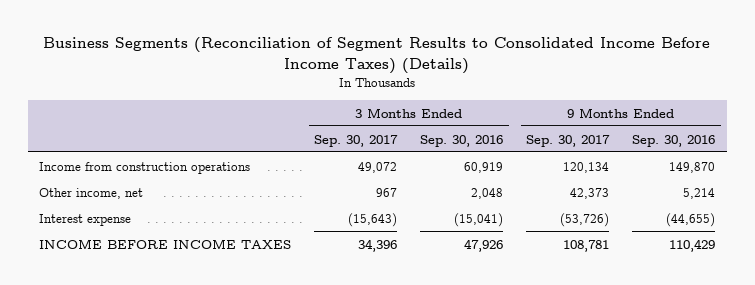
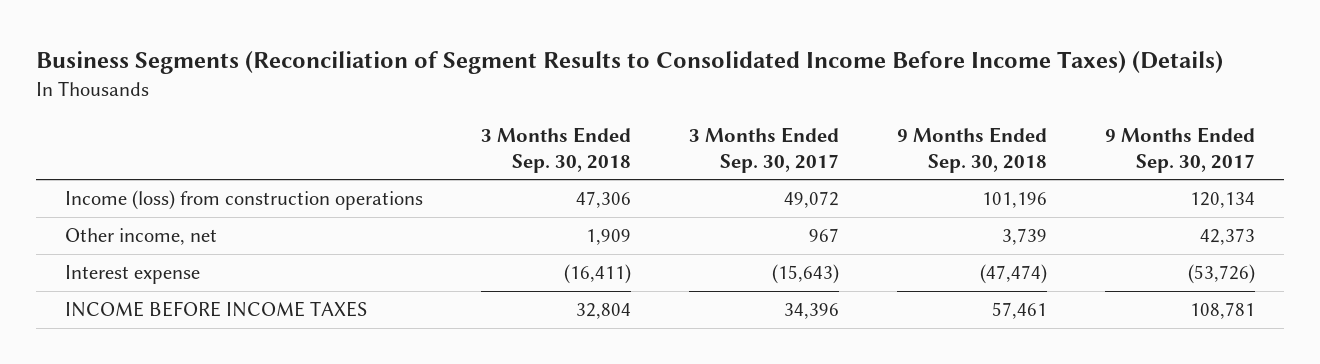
[420,134,504,147] Sep. 30, 2016 -> none
[632,134,716,147] Sep. 30, 2016 -> none
none -> [480,126,631,173] 3 Months Ended Sep. 30, 2018
none -> [897,126,1048,173] 9 Months Ended Sep. 30, 2018
[39,161,251,174] Income from construction operations -> [64,190,423,211] Income (loss) from construction operations

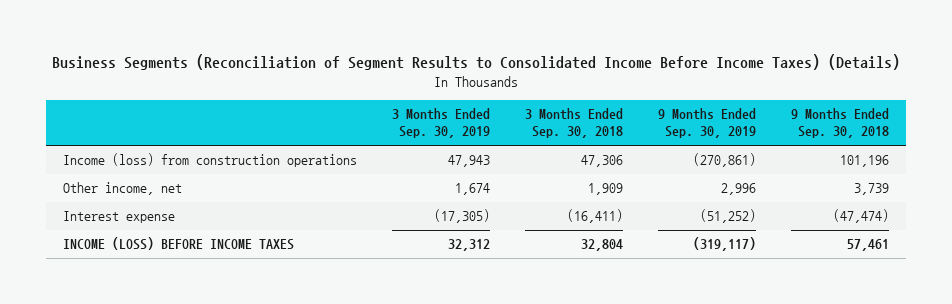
[688,126,839,173] 3 Months Ended Sep. 30, 2017 -> none
[1105,126,1256,173] 9 Months Ended Sep. 30, 2017 -> none
none -> [392,108,491,139] 3 Months Ended Sep. 30, 2019
none -> [658,108,757,139] 9 Months Ended Sep. 30, 2019
[64,301,367,318] INCOME BEFORE INCOME TAXES -> [63,237,295,251] INCOME (LOSS) BEFORE INCOME TAXES

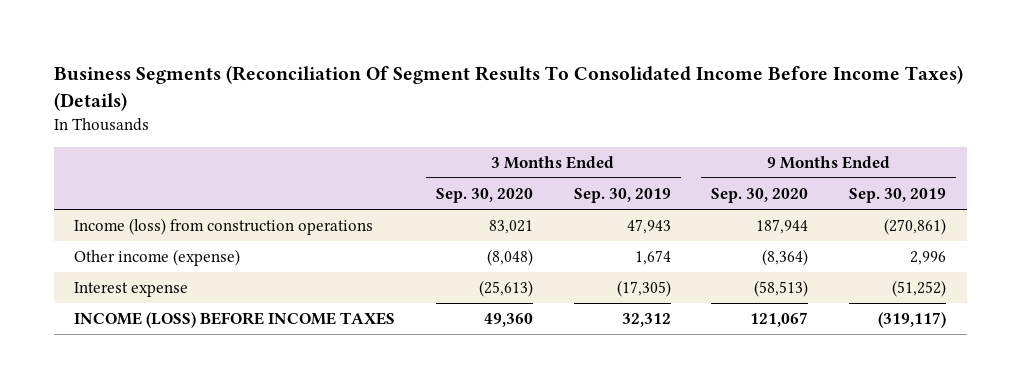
[52,54,901,71] Business Segments (Reconciliation of Segment Results to Consolidated Income Before Income Taxes) (Details) -> [53,65,963,111] Business Segments (Reconciliation Of Segment Results To Consolidated Income Before Income Taxes) (Details)
[525,108,624,139] 3 Months Ended Sep. 30, 2018 -> none
[791,108,890,139] 9 Months Ended Sep. 30, 2018 -> none
none -> [435,188,533,204] Sep. 30, 2020
none -> [711,188,809,204] Sep. 30, 2020
[63,182,183,196] Other income, net -> [74,249,241,267] Other income (expense)

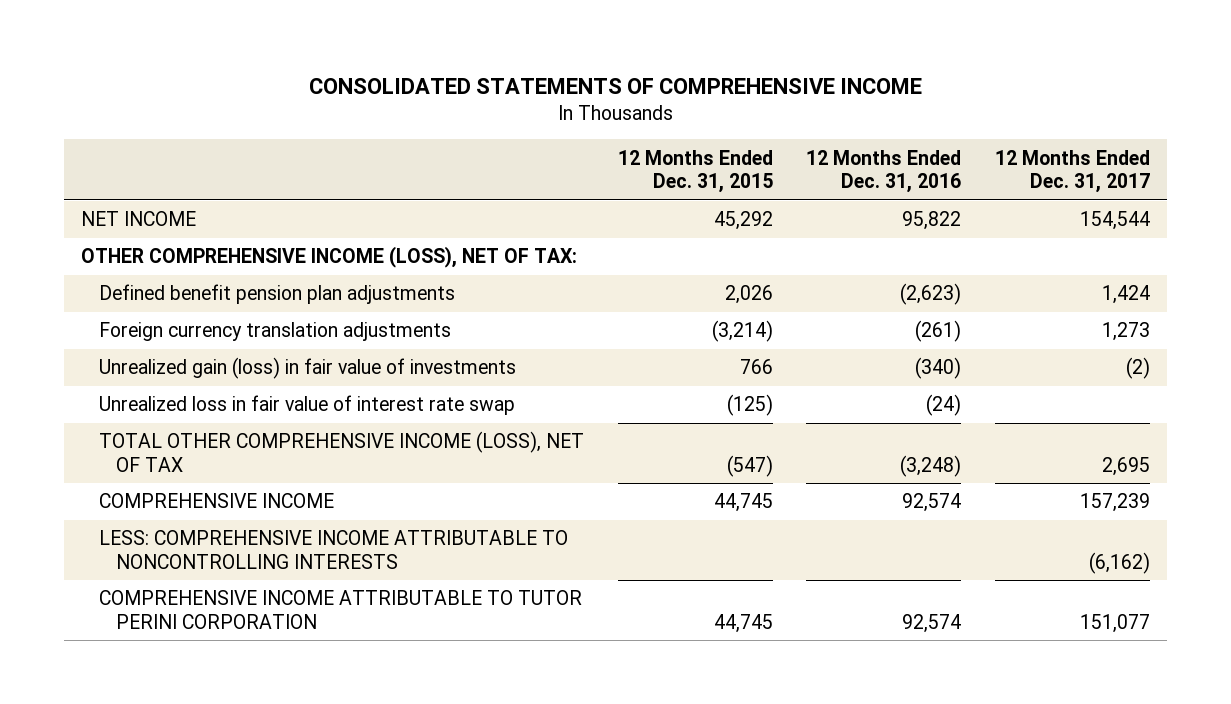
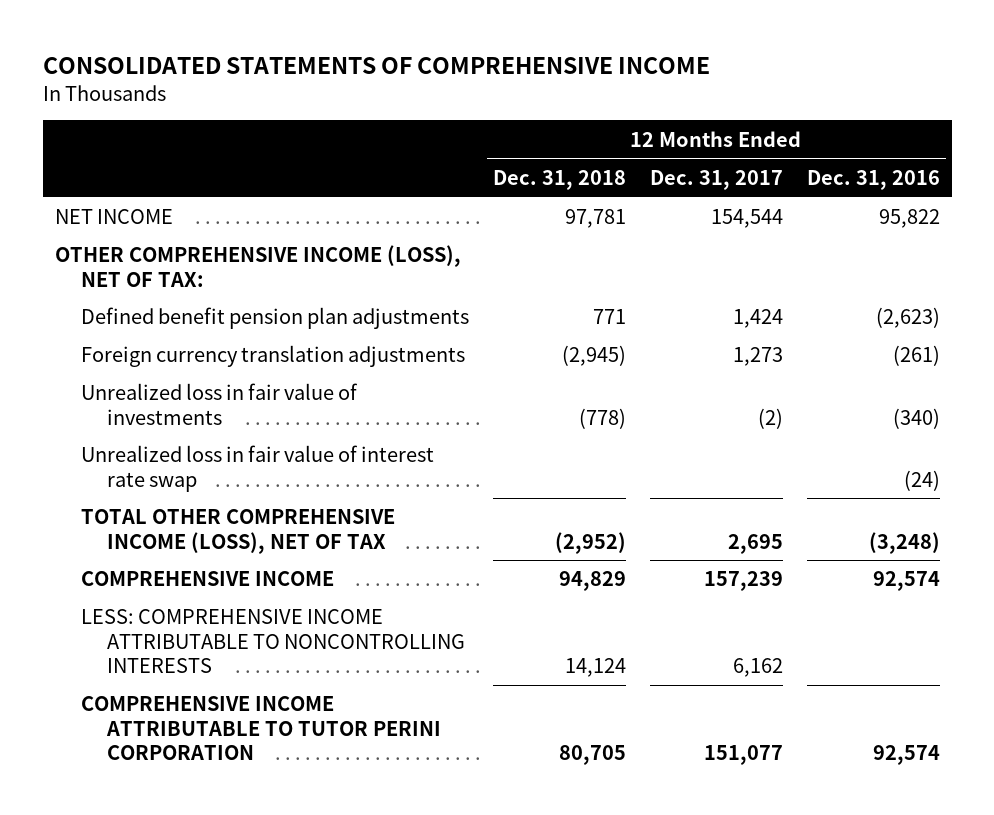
[617,149,773,193] 12 Months Ended Dec. 31, 2015 -> none
none -> [492,169,626,190] Dec. 31, 2018
[98,357,516,380] Unrealized gain (loss) in fair value of investments -> [80,383,358,425] Unrealized loss in fair value of investments
[1089,551,1151,574] (6,162) -> [732,657,783,677] 6,162

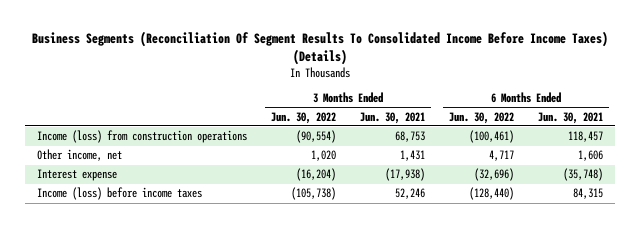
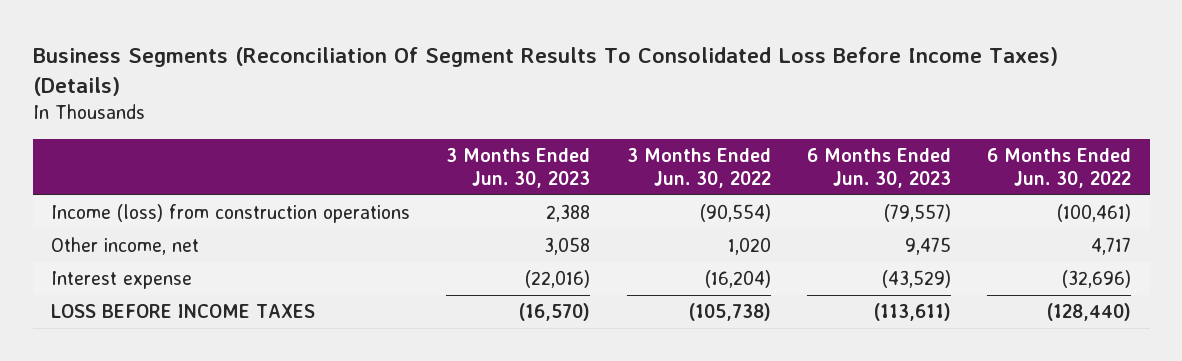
[31,30,608,66] Business Segments (Reconciliation Of Segment Results To Consolidated Income Before Income Taxes) (Details) -> [32,46,1058,97] Business Segments (Reconciliation Of Segment Results To Consolidated Loss Before Income Taxes) (Details)
[359,111,425,124] Jun. 30, 2021 -> none
[537,111,603,124] Jun. 30, 2021 -> none
none -> [446,147,591,188] 3 Months Ended Jun. 30, 2023
none -> [807,147,952,188] 6 Months Ended Jun. 30, 2023
[36,187,202,201] Income (loss) before income taxes -> [51,303,316,318] LOSS BEFORE INCOME TAXES

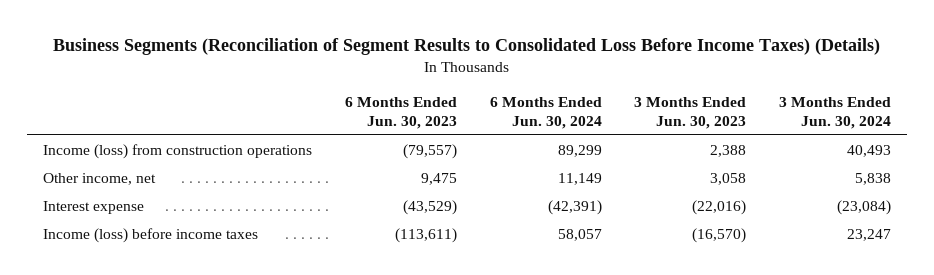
[32,46,1058,97] Business Segments (Reconciliation Of Segment Results To Consolidated Loss Before Income Taxes) (Details) -> [53,38,881,56] Business Segments (Reconciliation of Segment Results to Consolidated Loss Before Income Taxes) (Details)
[626,147,771,188] 3 Months Ended Jun. 30, 2022 -> none
[987,147,1132,188] 6 Months Ended Jun. 30, 2022 -> none
none -> [489,97,602,129] 6 Months Ended Jun. 30, 2024
none -> [779,97,892,129] 3 Months Ended Jun. 30, 2024
[51,303,316,318] LOSS BEFORE INCOME TAXES -> [43,228,259,244] Income (loss) before income taxes

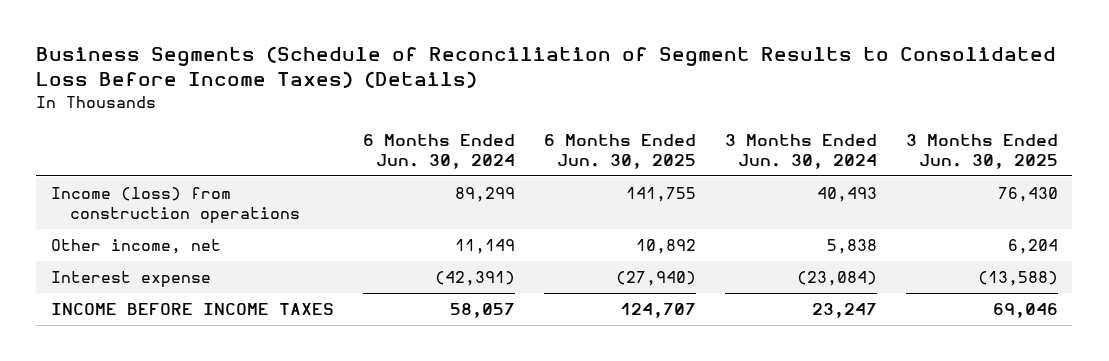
[53,38,881,56] Business Segments (Reconciliation of Segment Results to Consolidated Loss Before Income Taxes) (Details) -> [36,46,1057,89] Business Segments (Schedule of Reconciliation of Segment Results to Consolidated Loss Before Income Taxes) (Details)
[345,97,458,129] 6 Months Ended Jun. 30, 2023 -> none
[634,97,747,129] 3 Months Ended Jun. 30, 2023 -> none
none -> [543,134,696,169] 6 Months Ended Jun. 30, 2025
none -> [905,134,1058,169] 3 Months Ended Jun. 30, 2025
[43,228,259,244] Income (loss) before income taxes -> [50,303,334,316] INCOME BEFORE INCOME TAXES

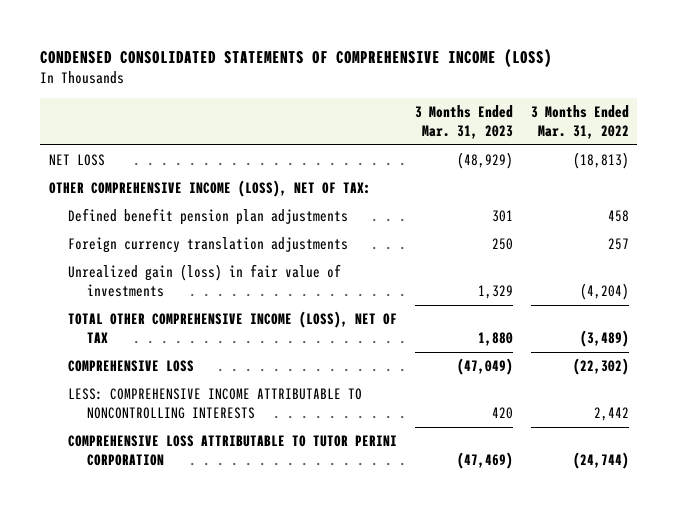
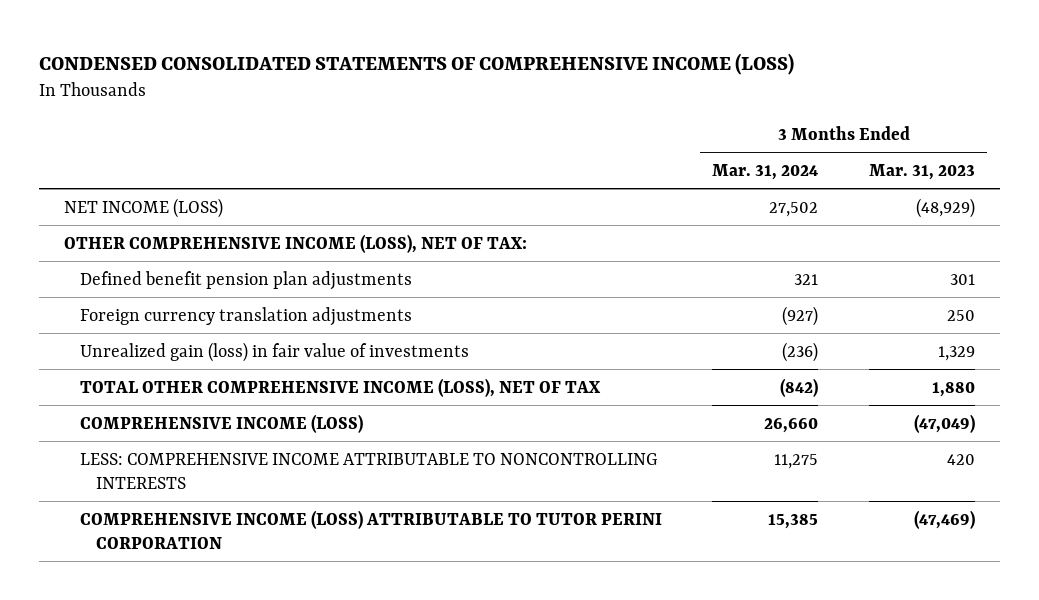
[530,105,629,140] 3 Months Ended Mar. 31, 2022 -> none
none -> [712,163,819,180] Mar. 31, 2024
[48,154,105,167] NET LOSS -> [64,197,224,218] NET INCOME (LOSS)
[67,360,194,373] COMPREHENSIVE LOSS -> [79,413,363,433] COMPREHENSIVE INCOME (LOSS)
[67,435,397,466] COMPREHENSIVE LOSS ATTRIBUTABLE TO TUTOR PERINI CORPORATION -> [79,509,662,550] COMPREHENSIVE INCOME (LOSS) ATTRIBUTABLE TO TUTOR PERINI CORPORATION

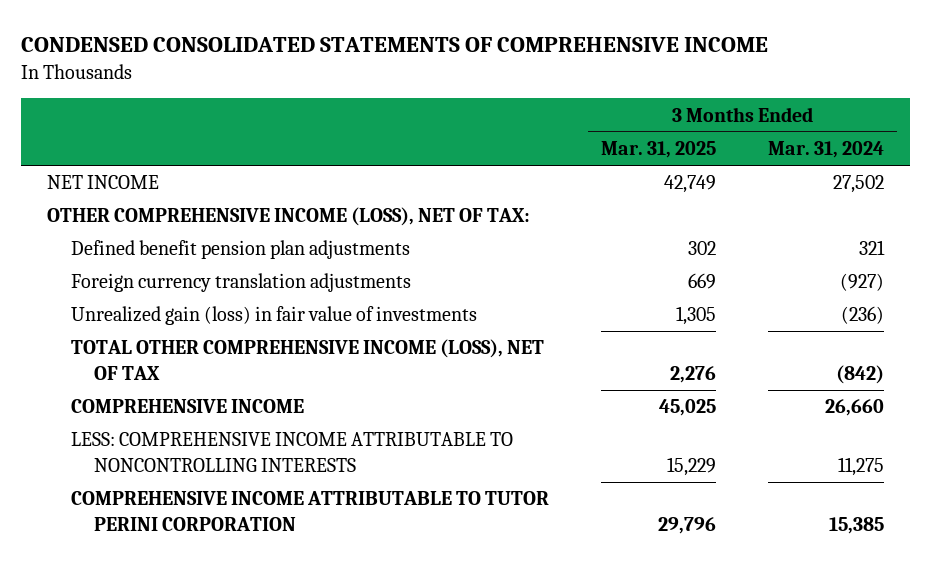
[38,52,794,75] CONDENSED CONSOLIDATED STATEMENTS OF COMPREHENSIVE INCOME (LOSS) -> [21,36,769,52] CONDENSED CONSOLIDATED STATEMENTS OF COMPREHENSIVE INCOME
[868,163,975,180] Mar. 31, 2023 -> none
none -> [601,141,717,159] Mar. 31, 2025
[64,197,224,218] NET INCOME (LOSS) -> [47,175,160,190] NET INCOME
[79,413,363,433] COMPREHENSIVE INCOME (LOSS) -> [70,399,304,414] COMPREHENSIVE INCOME
[79,509,662,550] COMPREHENSIVE INCOME (LOSS) ATTRIBUTABLE TO TUTOR PERINI CORPORATION -> [70,491,549,531] COMPREHENSIVE INCOME ATTRIBUTABLE TO TUTOR PERINI CORPORATION

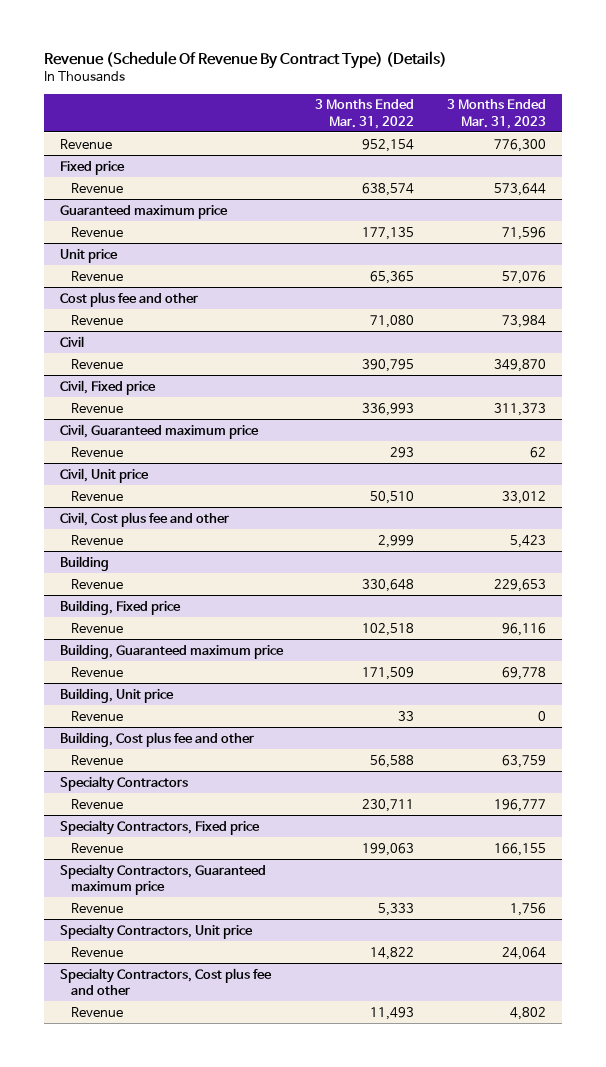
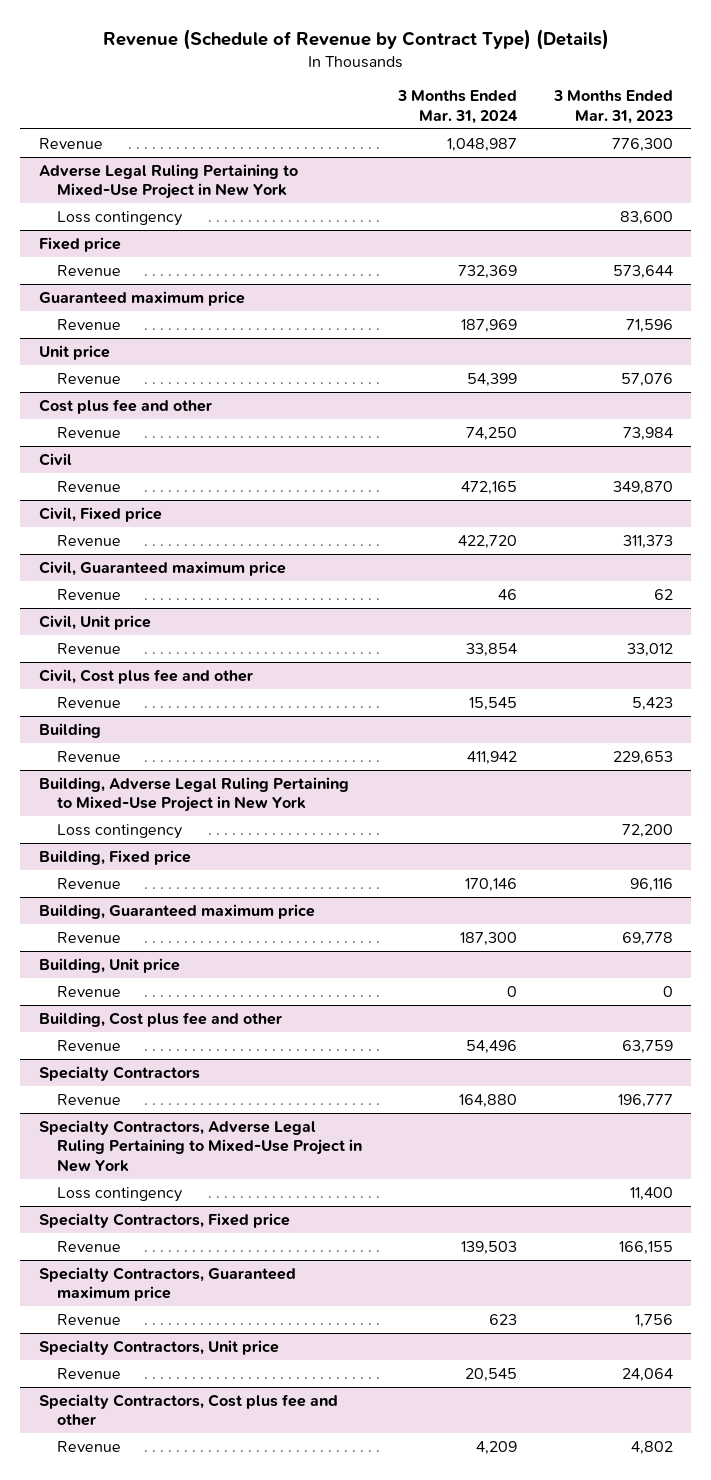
[43,50,447,69] Revenue (Schedule Of Revenue By Contract Type) (Details) -> [102,29,609,51] Revenue (Schedule of Revenue by Contract Type) (Details)
[315,99,415,129] 3 Months Ended Mar. 31, 2022 -> none
none -> [397,90,519,124] 3 Months Ended Mar. 31, 2024
none -> [38,163,298,200] Adverse Legal Ruling Pertaining to Mixed-Use Project in New York
none -> [56,210,182,226] Loss contingency
none -> [38,776,349,813] Building, Adverse Legal Ruling Pertaining to Mixed-Use Project in New York
none -> [56,823,182,839] Loss contingency
none -> [38,1119,362,1172] Specialty Contractors, Adverse Legal Ruling Pertaining to Mixed-Use Project in New York
none -> [56,1186,182,1202] Loss contingency

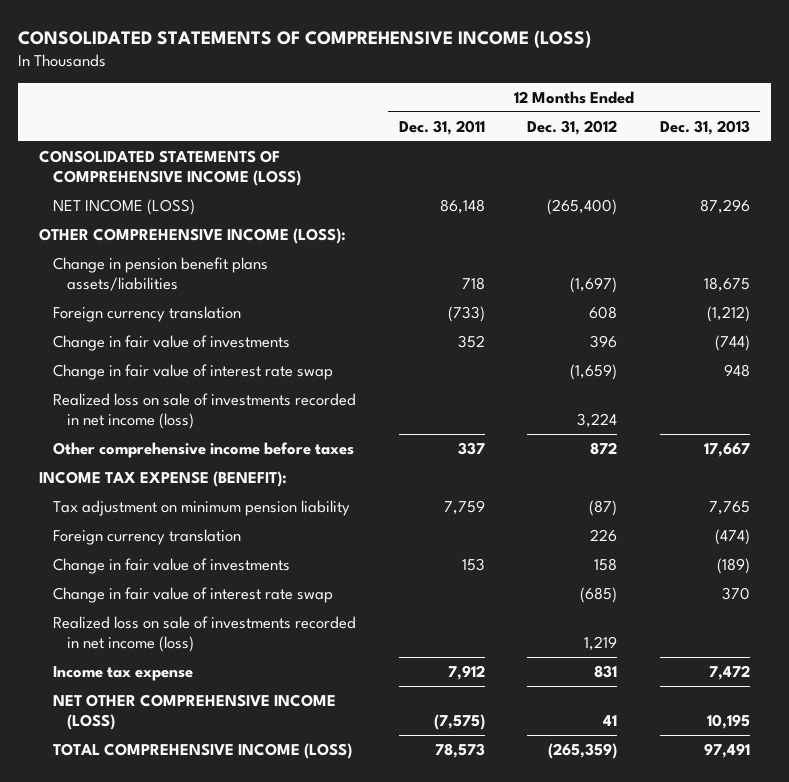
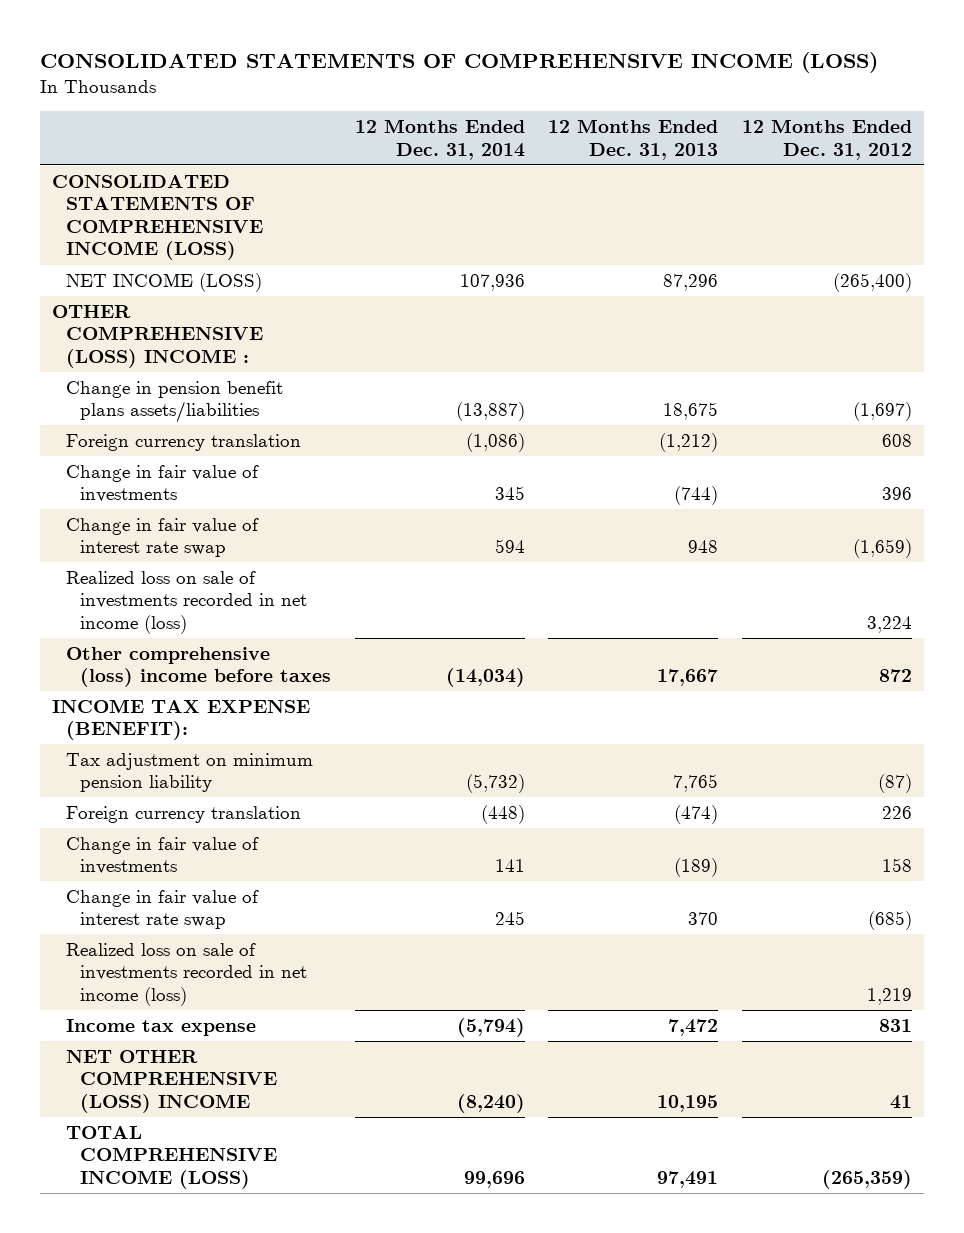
[398,119,485,135] Dec. 31, 2011 -> none
none -> [354,119,525,160] 12 Months Ended Dec. 31, 2014
[39,227,347,244] OTHER COMPREHENSIVE INCOME (LOSS): -> [51,304,263,368] OTHER COMPREHENSIVE (LOSS) INCOME :
[52,441,354,458] Other comprehensive income before taxes -> [65,646,331,688] Other comprehensive (loss) income before taxes
[52,693,336,731] NET OTHER COMPREHENSIVE INCOME (LOSS) -> [65,1049,277,1113] NET OTHER COMPREHENSIVE (LOSS) INCOME

